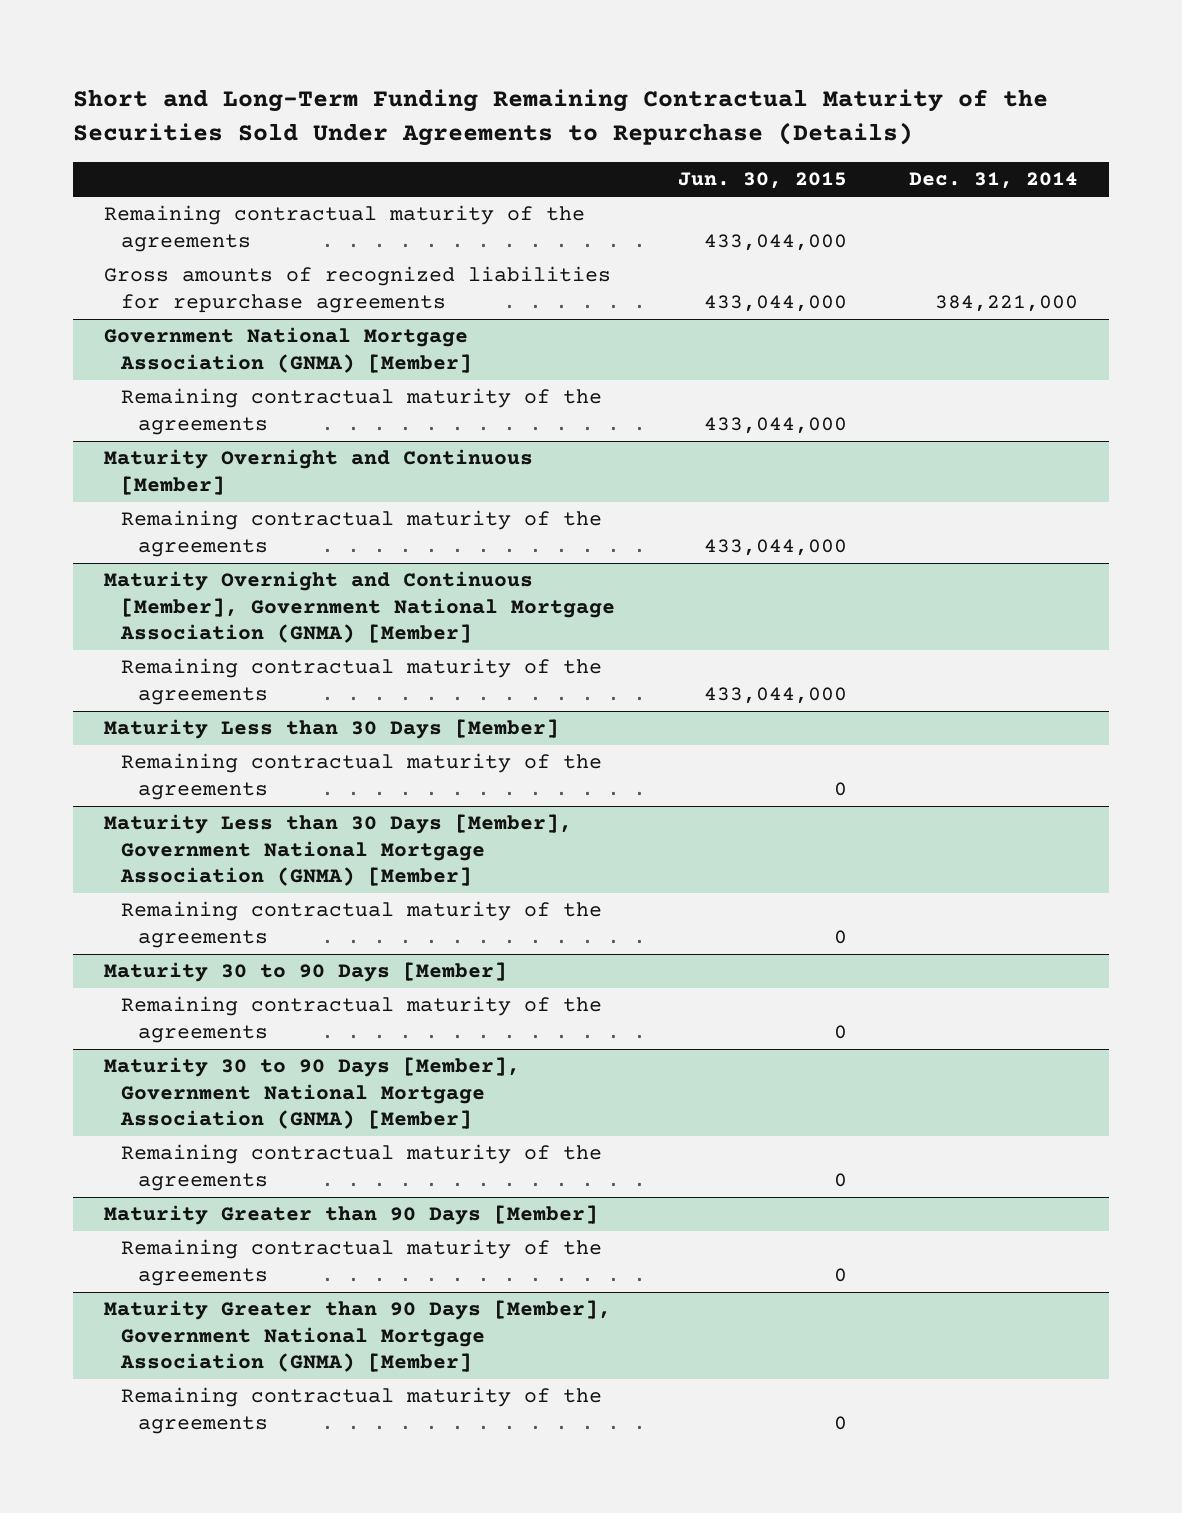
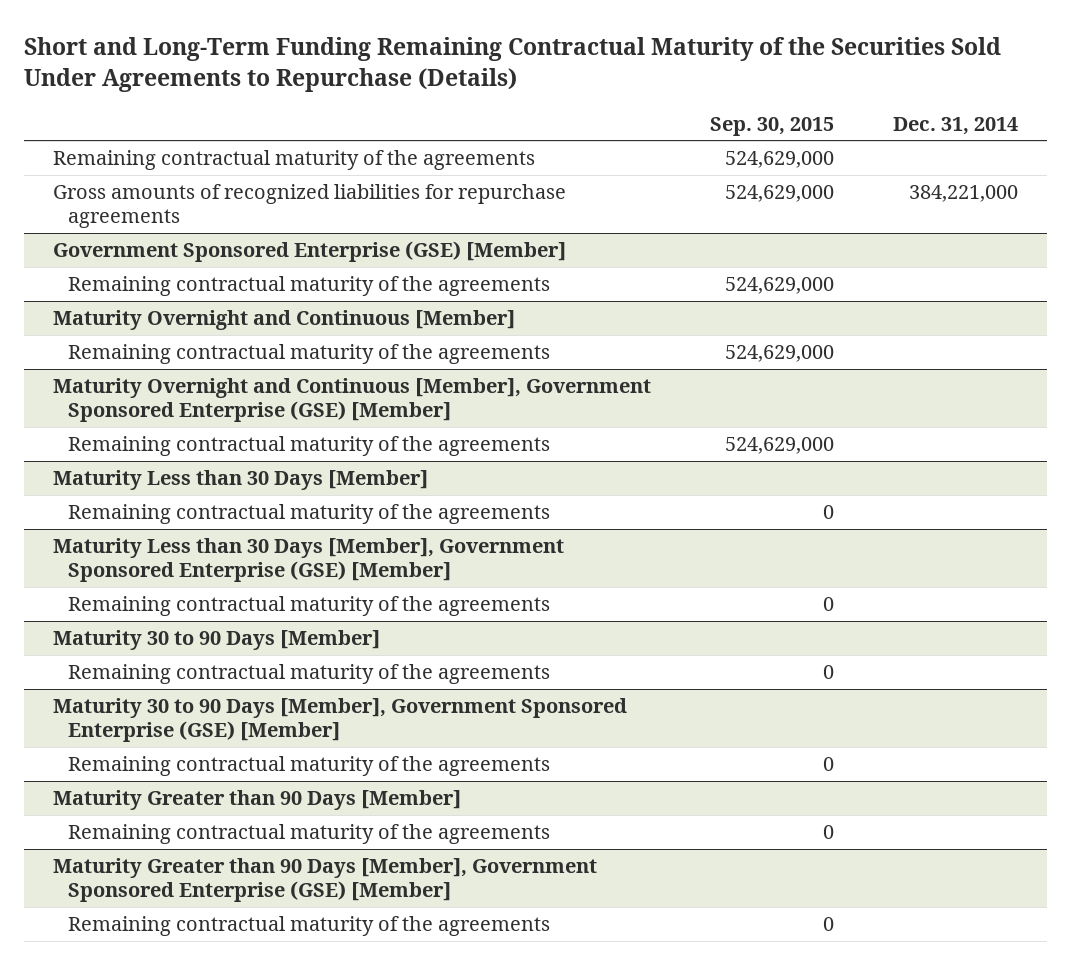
[677,172,847,190] Jun. 30, 2015 -> none
none -> [709,116,834,136] Sep. 30, 2015
[104,327,473,373] Government National Mortgage Association (GNMA) [Member] -> [53,241,567,263] Government Sponsored Enterprise (GSE) [Member]
[104,571,616,643] Maturity Overnight and Continuous [Member], Government National Mortgage Association (GNMA) [Member] -> none
[121,658,603,705] Remaining contractual maturity of the agreements -> none
none -> [53,378,652,423] Maturity Overnight and Continuous [Member], Government Sponsored Enterprise (GSE) [Member]
none -> [67,436,550,457] Remaining contractual maturity of the agreements
[104,814,573,886] Maturity Less than 30 Days [Member], Government National Mortgage Association (GNMA) [Member] -> none
[121,901,603,948] Remaining contractual maturity of the agreements -> none
none -> [53,538,565,583] Maturity Less than 30 Days [Member], Government Sponsored Enterprise (GSE) [Member]
none -> [67,596,550,617] Remaining contractual maturity of the agreements
[104,1057,521,1129] Maturity 30 to 90 Days [Member], Government National Mortgage Association (GNMA) [Member] -> none
[121,1144,603,1191] Remaining contractual maturity of the agreements -> none
none -> [53,698,628,743] Maturity 30 to 90 Days [Member], Government Sponsored Enterprise (GSE) [Member]
none -> [67,756,550,777] Remaining contractual maturity of the agreements
[104,1300,612,1372] Maturity Greater than 90 Days [Member], Government National Mortgage Association (GNMA) [Member] -> none
[121,1387,603,1434] Remaining contractual maturity of the agreements -> none
none -> [53,858,598,903] Maturity Greater than 90 Days [Member], Government Sponsored Enterprise (GSE) [Member]
none -> [67,916,550,937] Remaining contractual maturity of the agreements

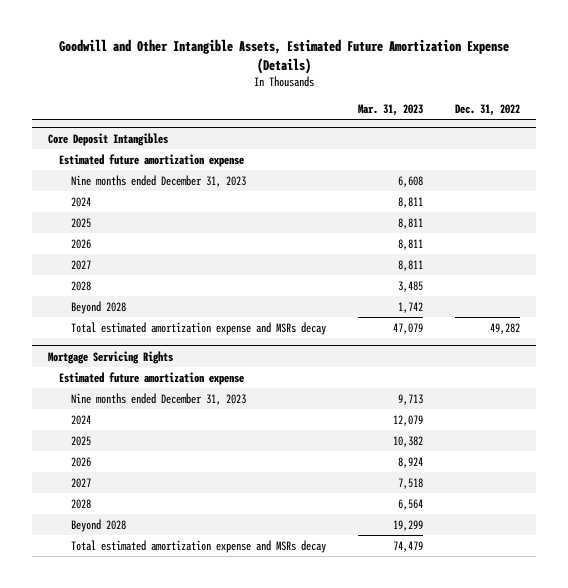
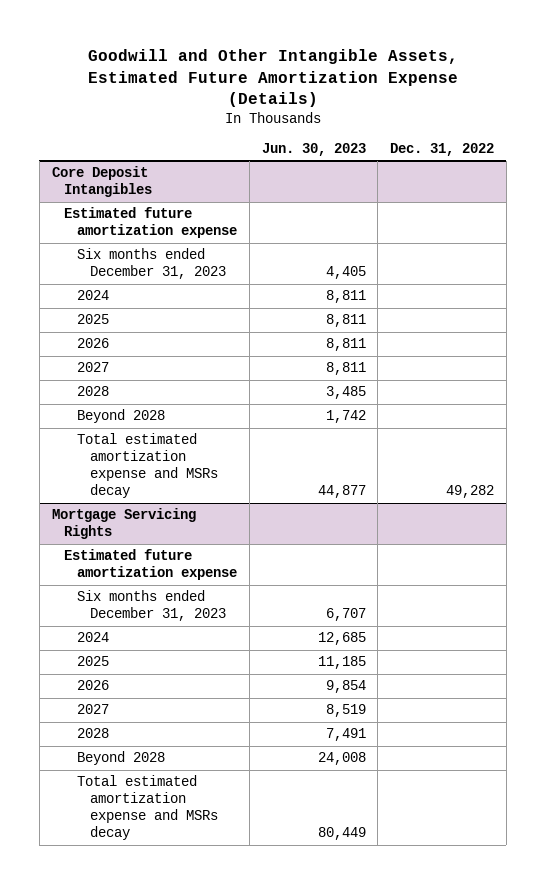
[357,104,423,117] Mar. 31, 2023 -> none
none -> [261,143,366,157] Jun. 30, 2023
[70,174,246,187] Nine months ended December 31, 2023 -> [76,248,226,280] Six months ended December 31, 2023
[70,392,246,405] Nine months ended December 31, 2023 -> [76,590,226,622] Six months ended December 31, 2023

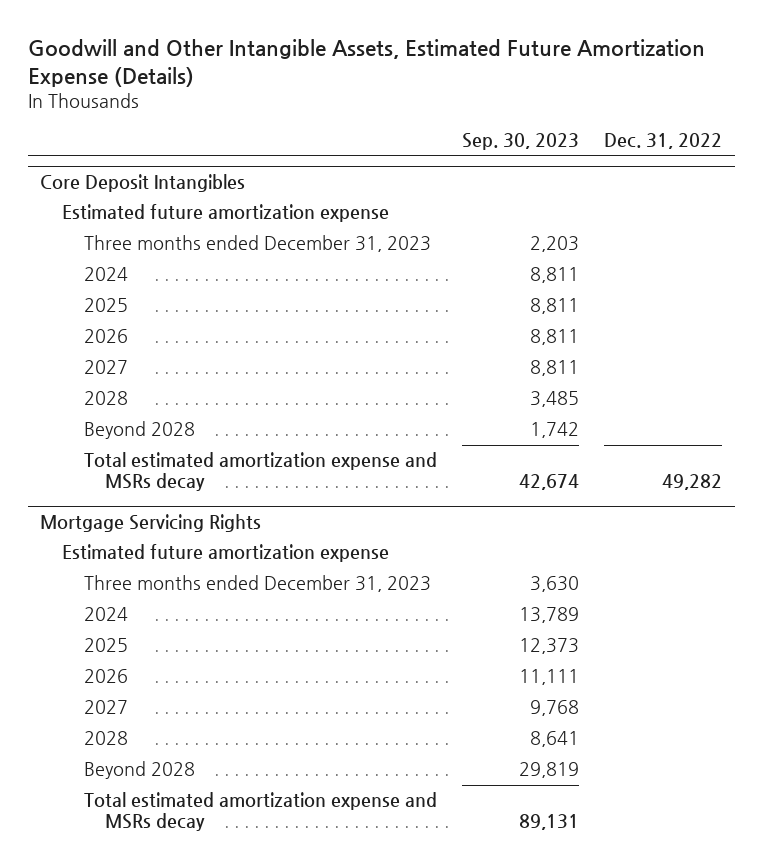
[261,143,366,157] Jun. 30, 2023 -> none
none -> [461,132,579,150] Sep. 30, 2023
[76,248,226,280] Six months ended December 31, 2023 -> [83,235,431,253] Three months ended December 31, 2023
[76,590,226,622] Six months ended December 31, 2023 -> [83,575,431,593] Three months ended December 31, 2023

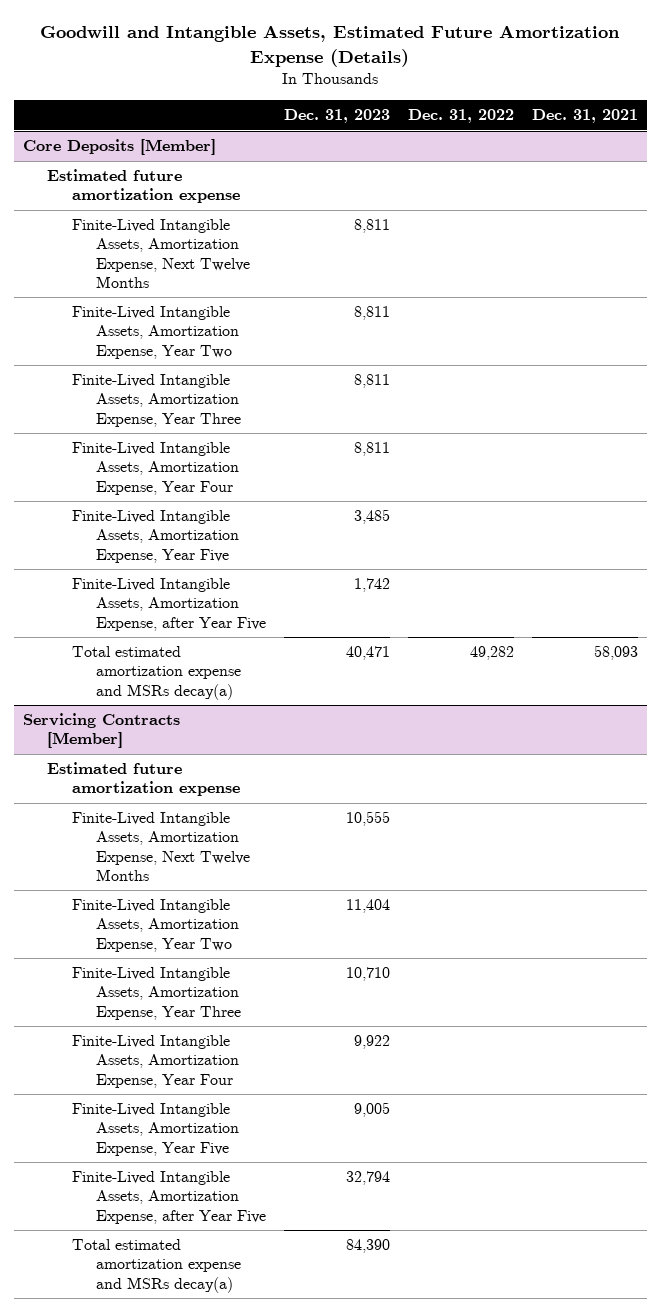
[27,39,705,87] Goodwill and Other Intangible Assets, Estimated Future Amortization Expense (Details) -> [40,25,621,67] Goodwill and Intangible Assets, Estimated Future Amortization Expense (Details)
[461,132,579,150] Sep. 30, 2023 -> none
none -> [284,109,391,124] Dec. 31, 2023
none -> [532,109,639,124] Dec. 31, 2021
[40,173,246,192] Core Deposit Intangibles -> [22,139,216,156] Core Deposits [Member]
[83,235,431,253] Three months ended December 31, 2023 -> none
[83,267,128,282] 2024 -> [71,219,251,288] Finite-Lived Intangible Assets, Amortization Expense, Next Twelve Months
[83,298,128,313] 2025 -> [71,306,240,359] Finite-Lived Intangible Assets, Amortization Expense, Year Two
[83,329,128,344] 2026 -> [71,374,242,427] Finite-Lived Intangible Assets, Amortization Expense, Year Three
[83,360,128,375] 2027 -> [71,442,240,495] Finite-Lived Intangible Assets, Amortization Expense, Year Four
[83,391,128,406] 2028 -> [71,510,240,563] Finite-Lived Intangible Assets, Amortization Expense, Year Five
[83,421,195,440] Beyond 2028 -> [71,578,267,631] Finite-Lived Intangible Assets, Amortization Expense, after Year Five
[83,452,437,491] Total estimated amortization expense and MSRs decay -> [71,646,242,700] Total estimated amortization expense and MSRs decay(a)
[40,513,262,532] Mortgage Servicing Rights -> [22,713,180,749] Servicing Contracts [Member]
[83,575,431,593] Three months ended December 31, 2023 -> none
[83,607,128,622] 2024 -> [71,812,251,881] Finite-Lived Intangible Assets, Amortization Expense, Next Twelve Months
[83,638,128,653] 2025 -> [71,899,240,952] Finite-Lived Intangible Assets, Amortization Expense, Year Two
[83,669,128,684] 2026 -> [71,967,242,1020] Finite-Lived Intangible Assets, Amortization Expense, Year Three
[83,700,128,715] 2027 -> [71,1035,240,1088] Finite-Lived Intangible Assets, Amortization Expense, Year Four
[83,731,128,746] 2028 -> [71,1103,240,1156] Finite-Lived Intangible Assets, Amortization Expense, Year Five
[83,761,195,780] Beyond 2028 -> [71,1171,267,1224] Finite-Lived Intangible Assets, Amortization Expense, after Year Five
[83,792,437,831] Total estimated amortization expense and MSRs decay -> [71,1239,242,1293] Total estimated amortization expense and MSRs decay(a)

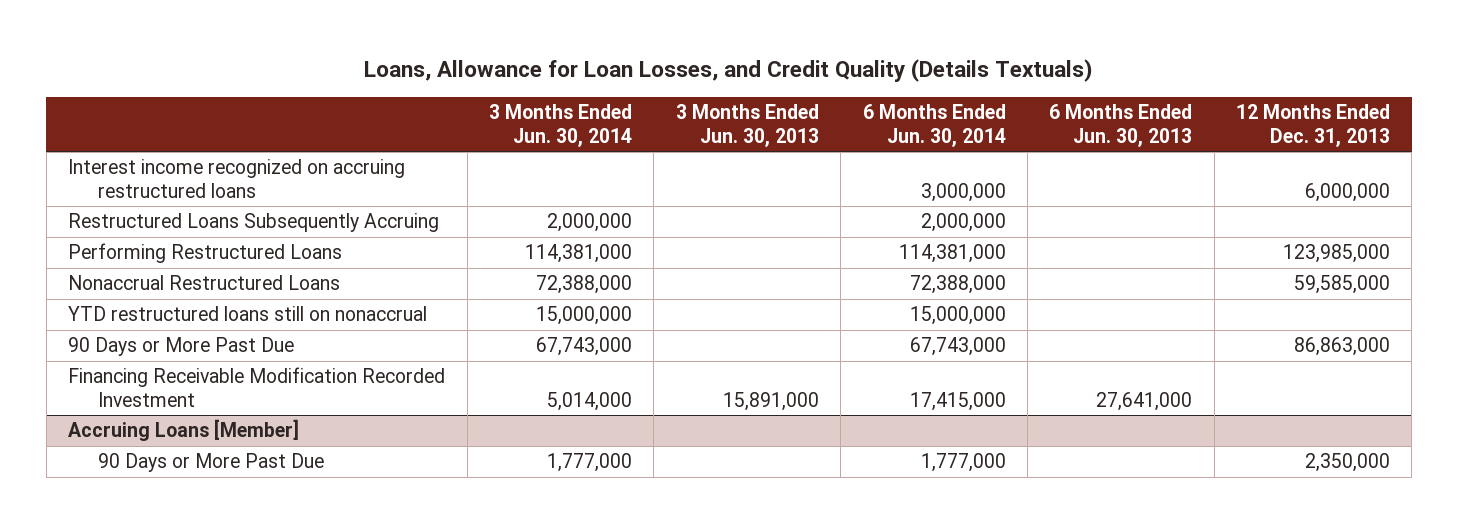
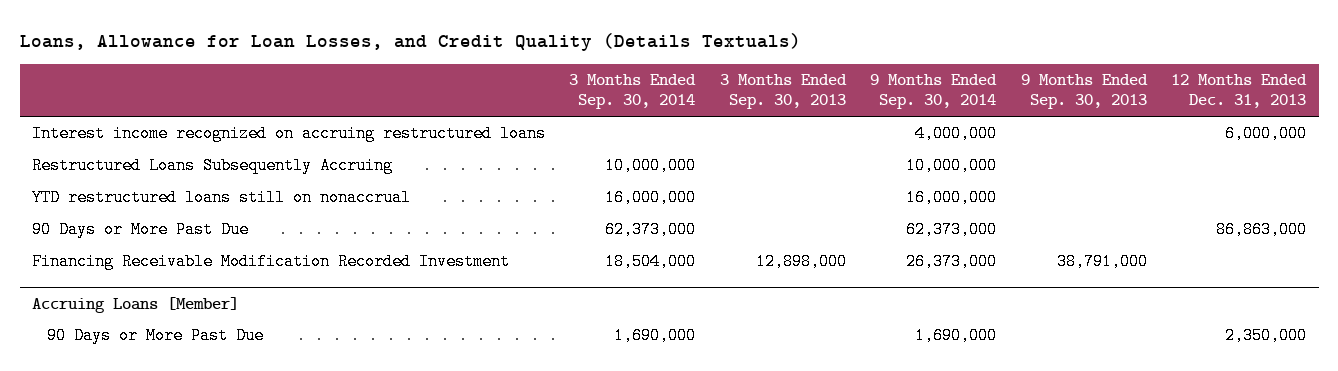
[488,104,632,147] 3 Months Ended Jun. 30, 2014 -> none
[675,104,819,147] 3 Months Ended Jun. 30, 2013 -> none
[862,104,1006,147] 6 Months Ended Jun. 30, 2014 -> none
[1049,104,1193,147] 6 Months Ended Jun. 30, 2013 -> none
none -> [569,74,697,110] 3 Months Ended Sep. 30, 2014
none -> [719,74,847,110] 3 Months Ended Sep. 30, 2013
none -> [870,74,998,110] 9 Months Ended Sep. 30, 2014
none -> [1020,74,1148,110] 9 Months Ended Sep. 30, 2013
[68,243,343,264] Performing Restructured Loans -> none
[68,275,341,291] Nonaccrual Restructured Loans -> none

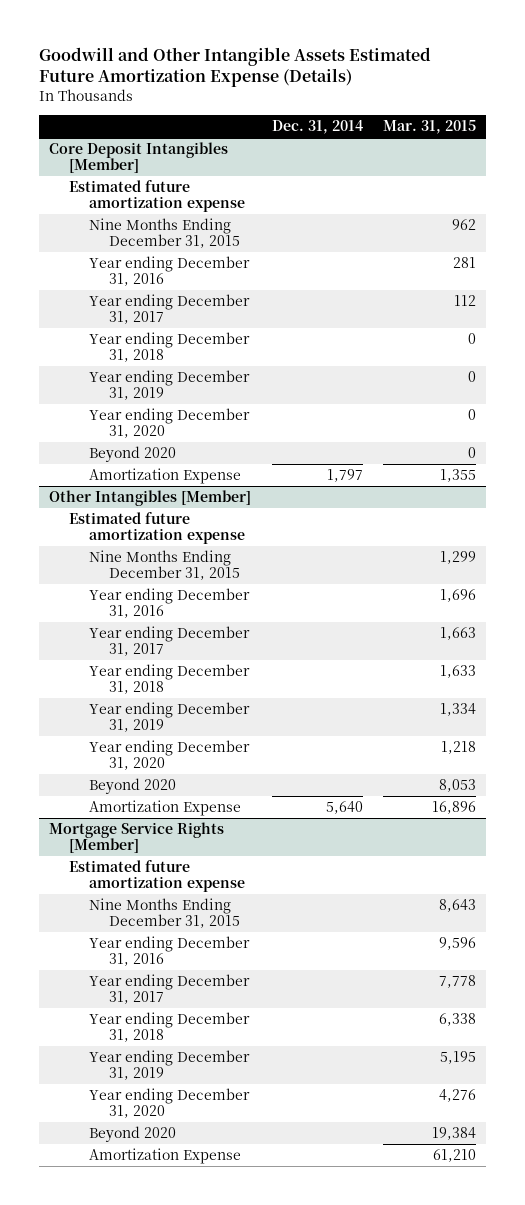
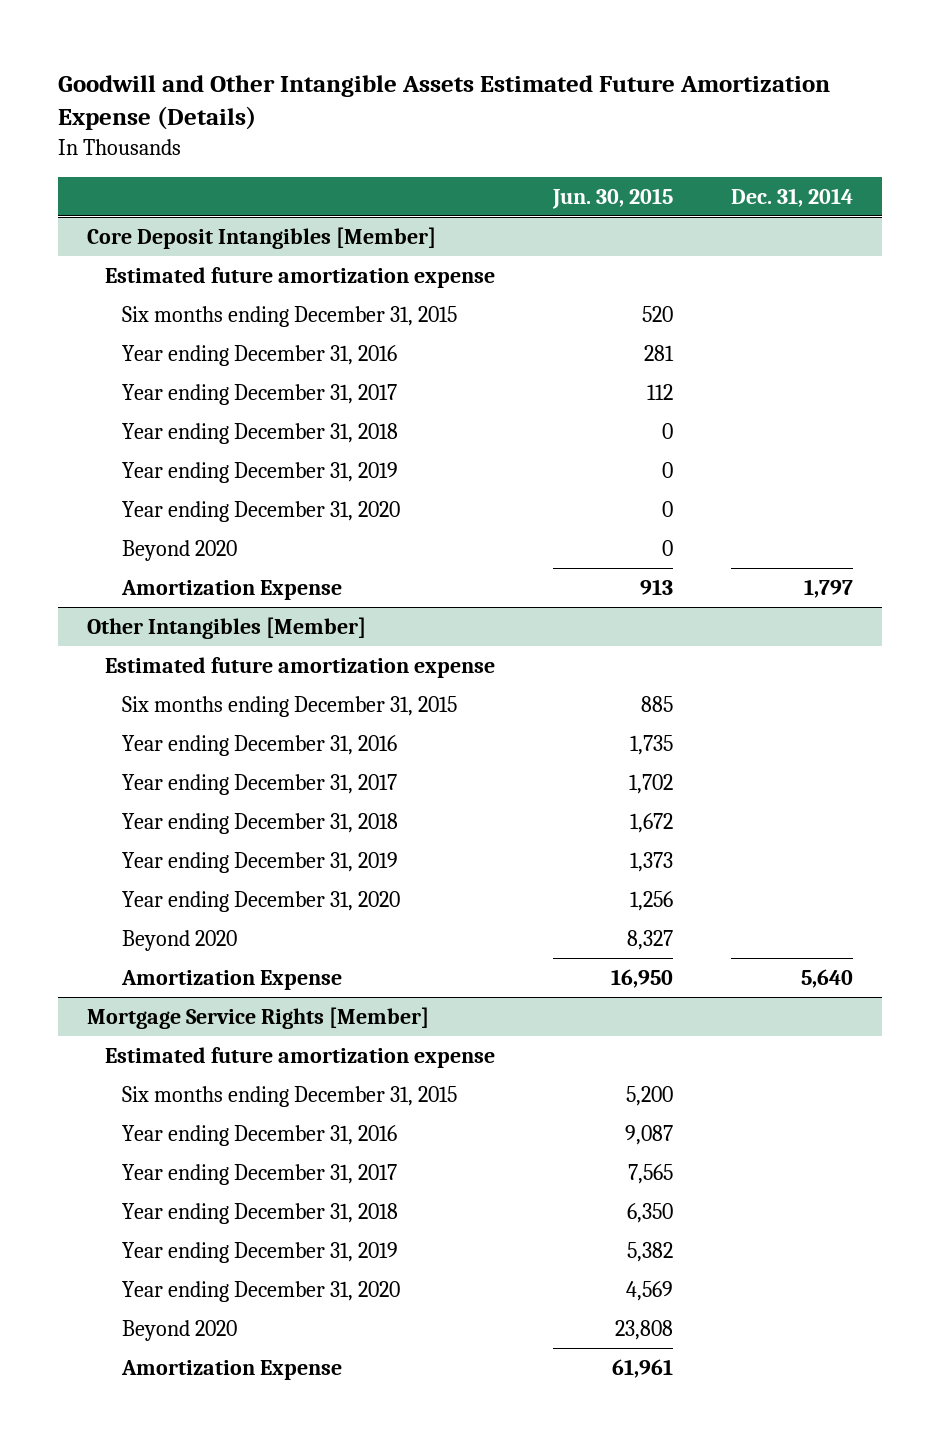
[382,120,476,135] Mar. 31, 2015 -> none
none -> [551,187,673,209] Jun. 30, 2015
[88,218,240,249] Nine Months Ending December 31, 2015 -> [122,305,458,327] Six months ending December 31, 2015
[88,550,240,581] Nine Months Ending December 31, 2015 -> [122,695,458,717] Six months ending December 31, 2015
[88,898,240,929] Nine Months Ending December 31, 2015 -> [122,1085,458,1107] Six months ending December 31, 2015

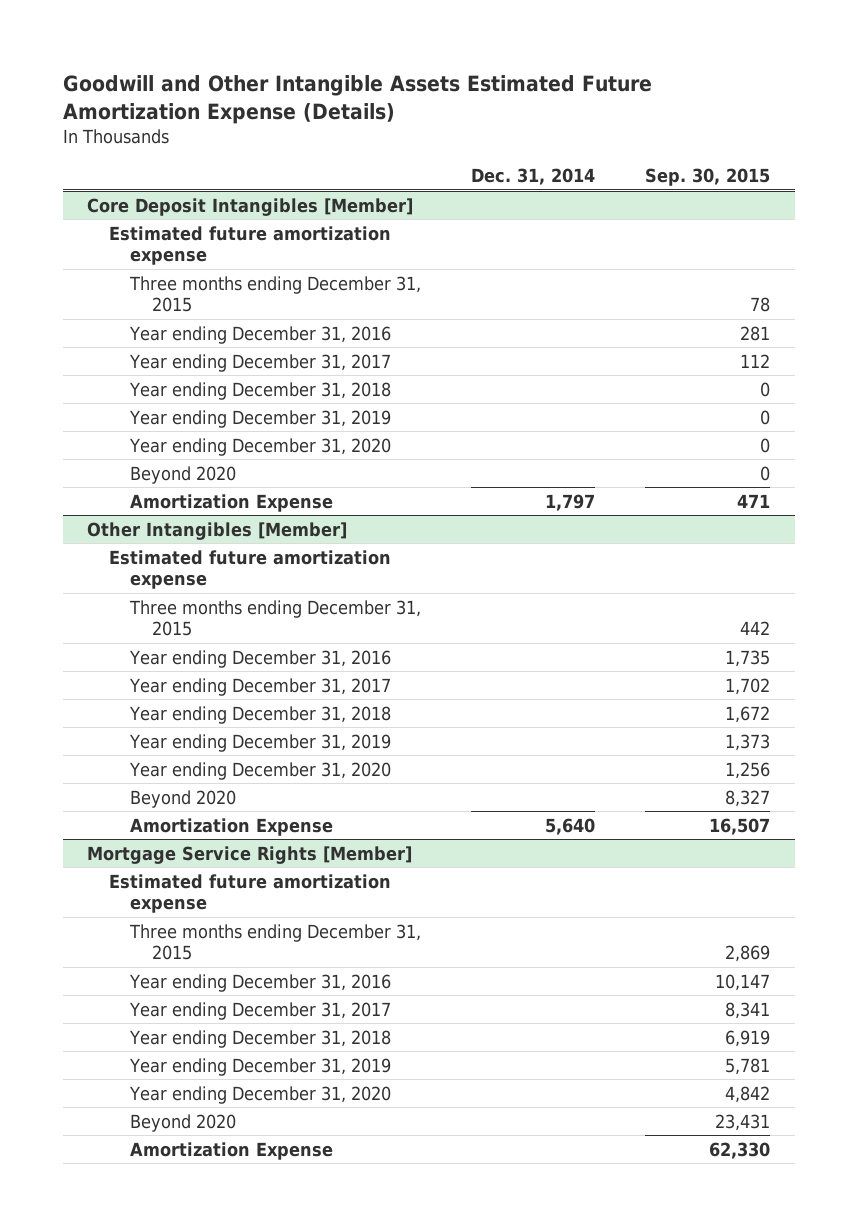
[551,187,673,209] Jun. 30, 2015 -> none
none -> [645,168,771,187] Sep. 30, 2015
[122,305,458,327] Six months ending December 31, 2015 -> [129,275,422,313] Three months ending December 31, 2015
[122,695,458,717] Six months ending December 31, 2015 -> [129,599,422,637] Three months ending December 31, 2015
[122,1085,458,1107] Six months ending December 31, 2015 -> [129,923,422,961] Three months ending December 31, 2015

